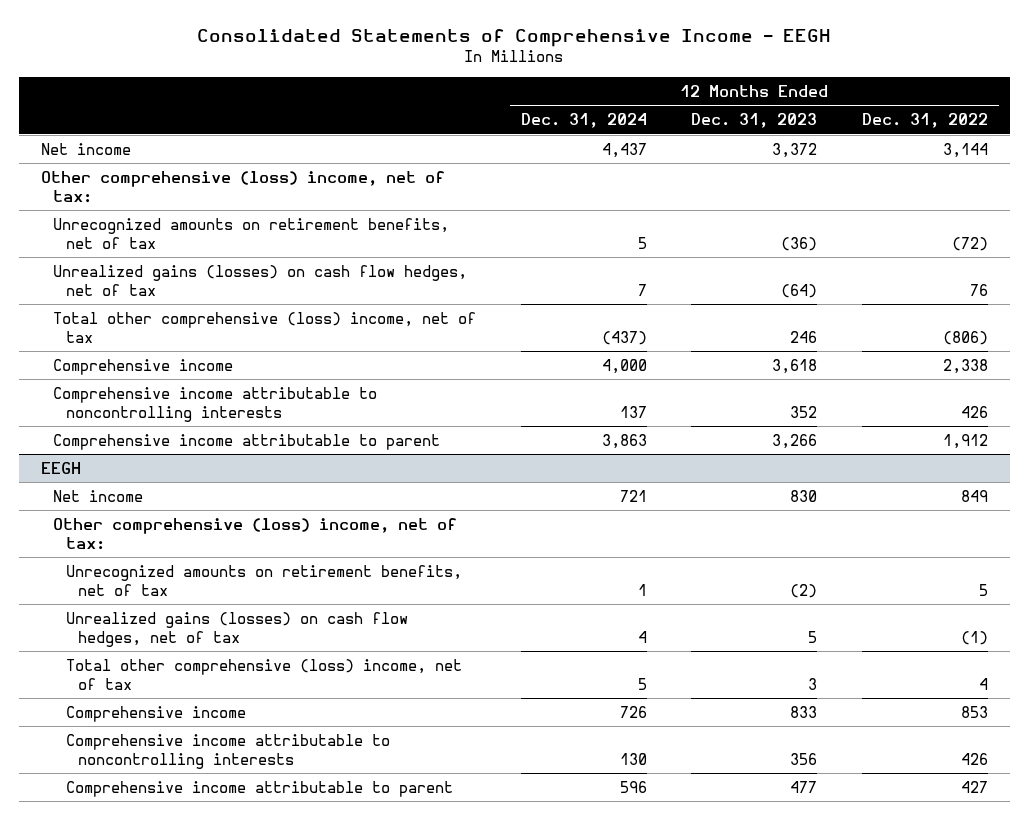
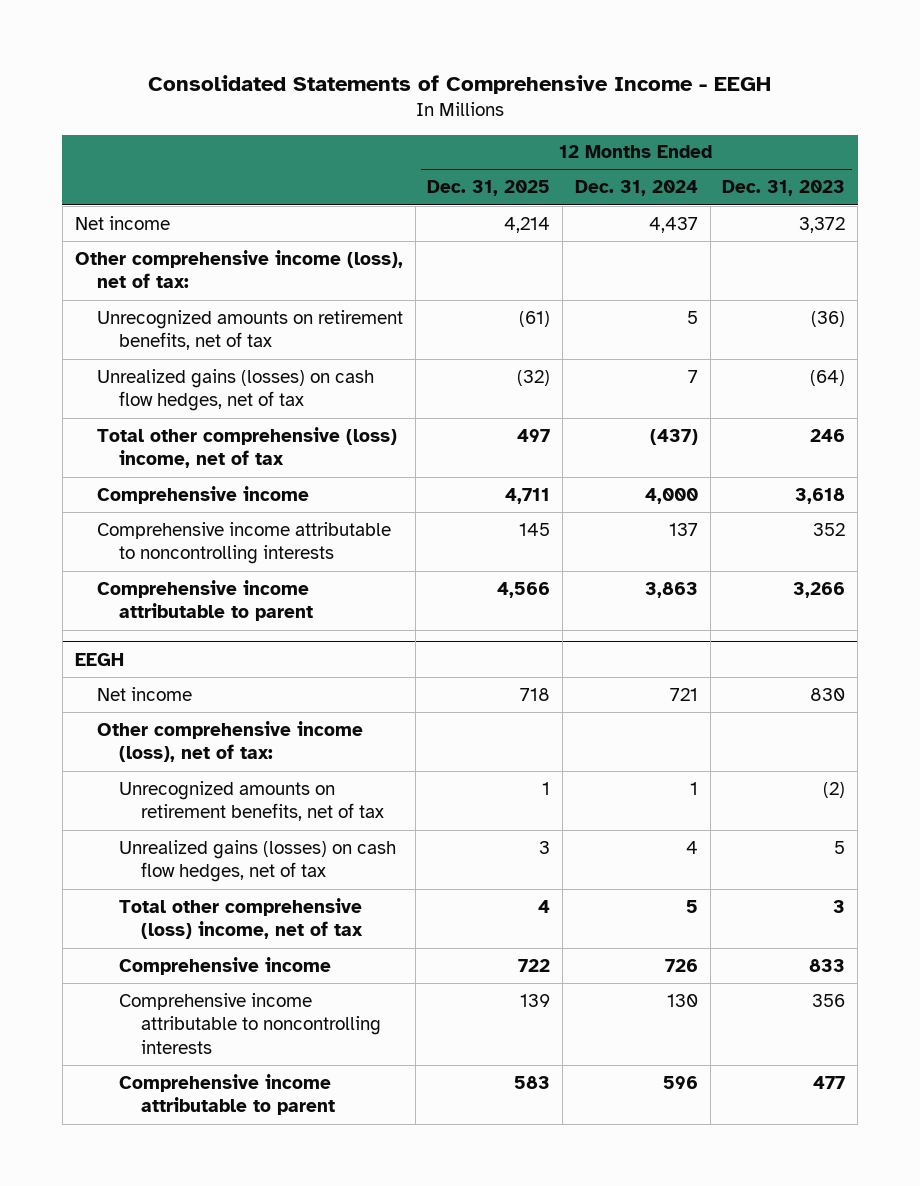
[861,113,988,129] Dec. 31, 2022 -> none
none -> [427,180,551,197] Dec. 31, 2025
[41,170,446,204] Other comprehensive (loss) income, net of tax: -> [74,249,403,289] Other comprehensive income (loss), net of tax:
[53,517,458,551] Other comprehensive (loss) income, net of tax: -> [96,720,363,763] Other comprehensive income (loss), net of tax:

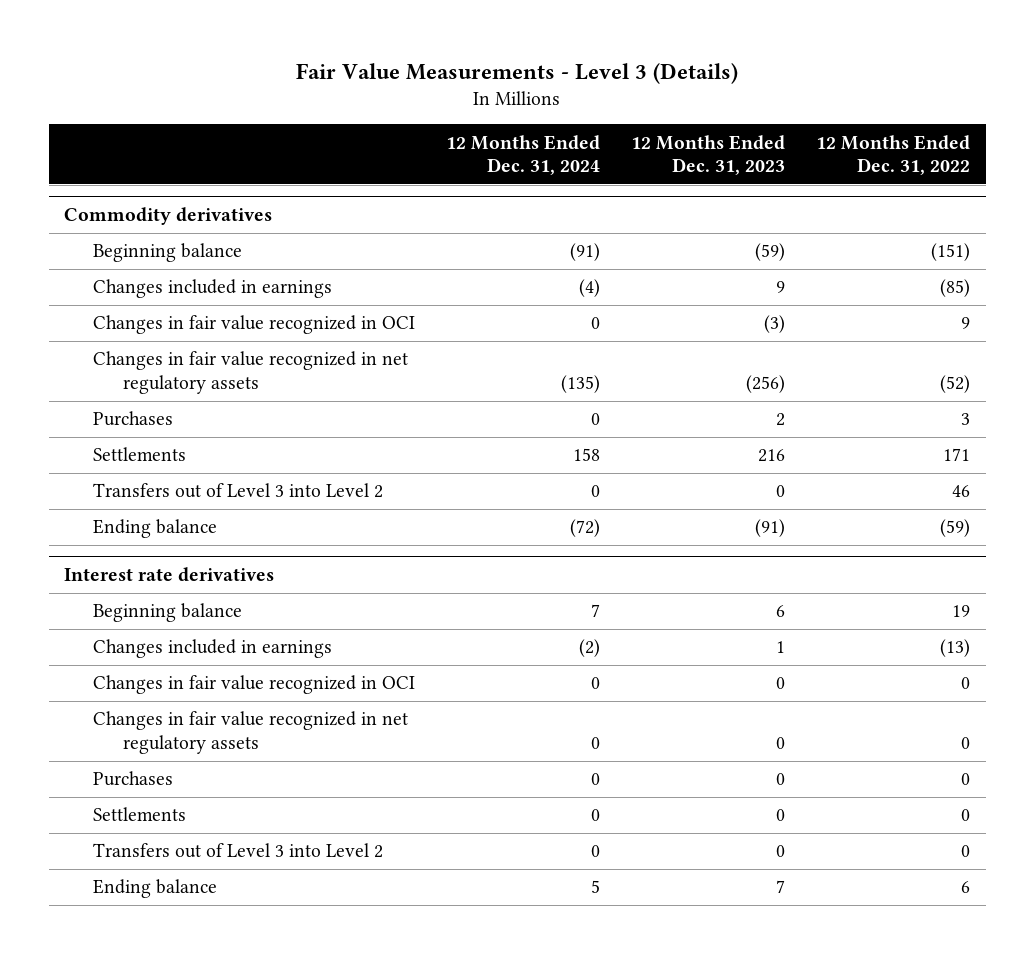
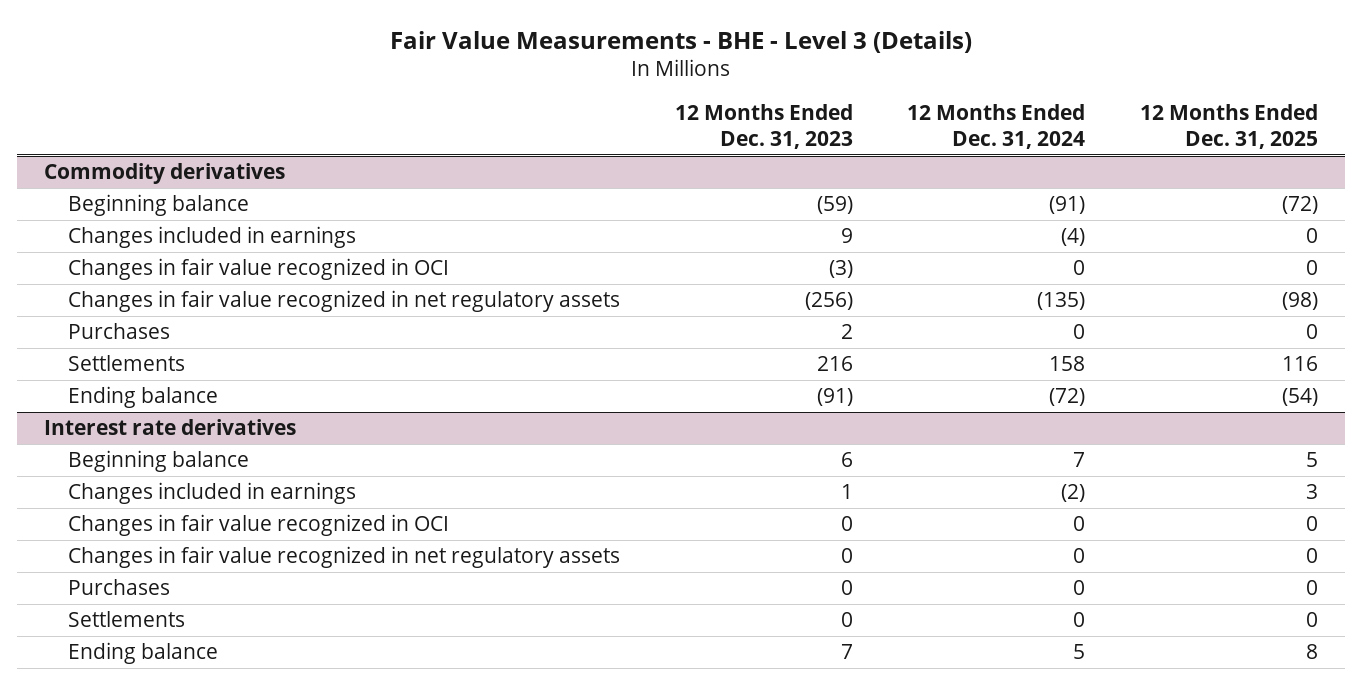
[296,62,739,84] Fair Value Measurements - Level 3 (Details) -> [389,30,972,53] Fair Value Measurements - BHE - Level 3 (Details)
[816,134,971,175] 12 Months Ended Dec. 31, 2022 -> none
none -> [1139,104,1318,149] 12 Months Ended Dec. 31, 2025
[93,483,384,499] Transfers out of Level 3 into Level 2 -> none
[93,843,384,859] Transfers out of Level 3 into Level 2 -> none

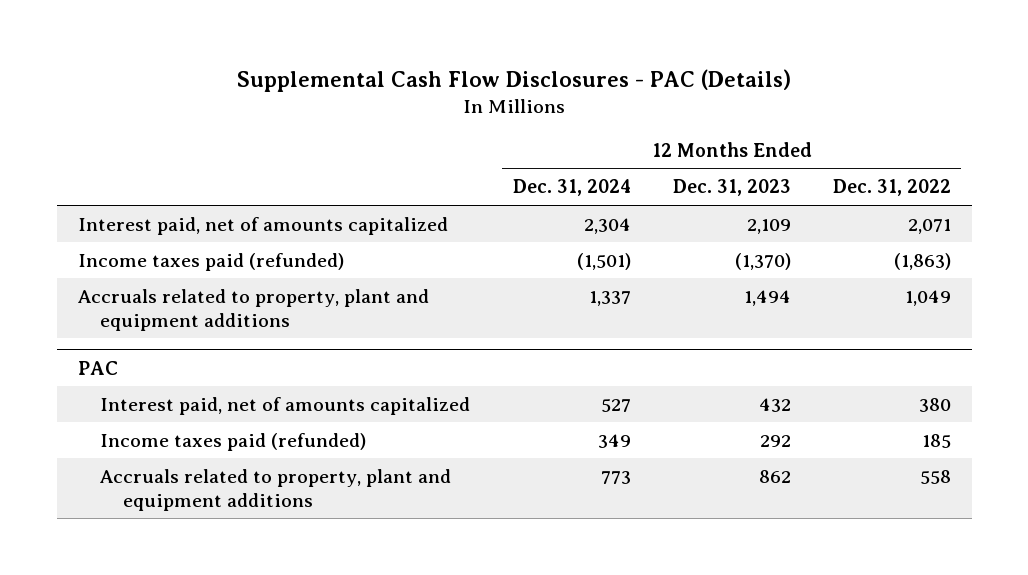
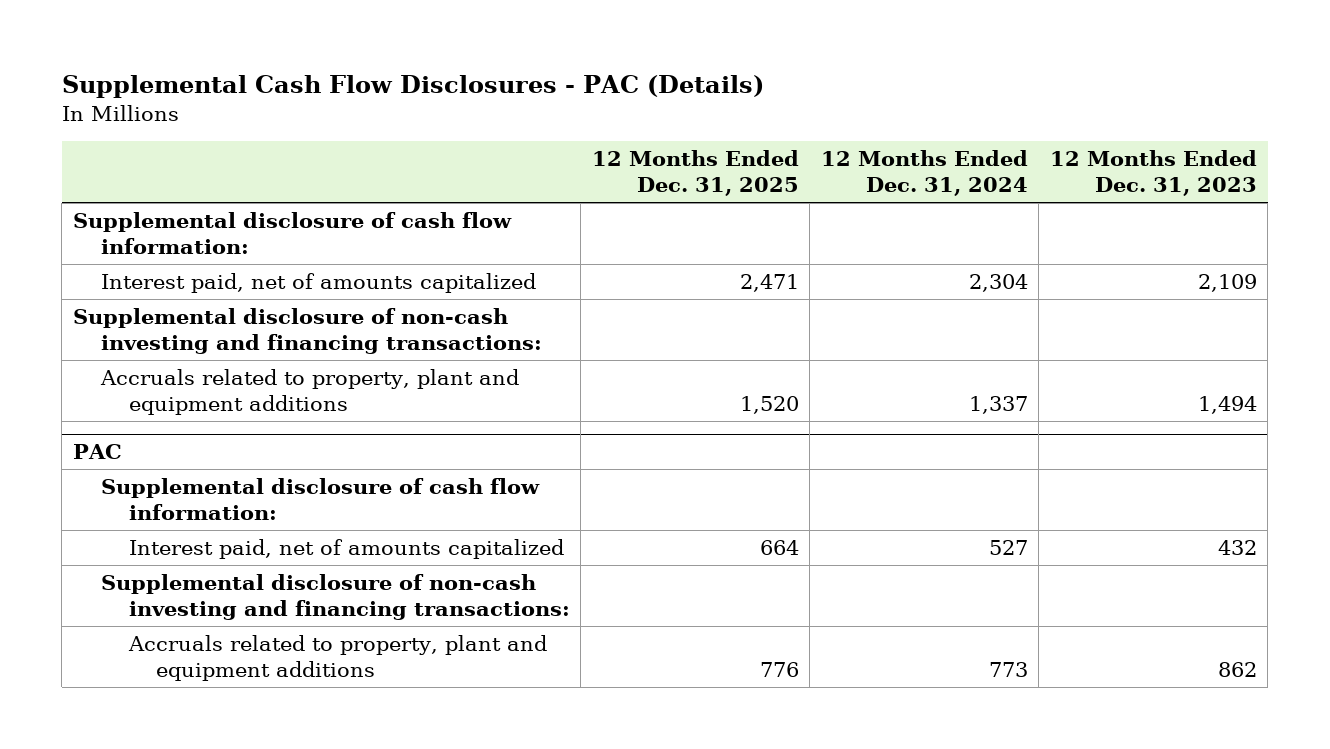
[832,179,951,197] Dec. 31, 2022 -> none
none -> [591,150,799,197] 12 Months Ended Dec. 31, 2025
none -> [72,211,512,254] Supplemental disclosure of cash flow information:
[77,252,344,271] Income taxes paid (refunded) -> none
none -> [72,307,542,354] Supplemental disclosure of non-cash investing and financing transactions:
none -> [100,477,540,520] Supplemental disclosure of cash flow information:
[100,432,367,451] Income taxes paid (refunded) -> none
none -> [100,573,570,620] Supplemental disclosure of non-cash investing and financing transactions:

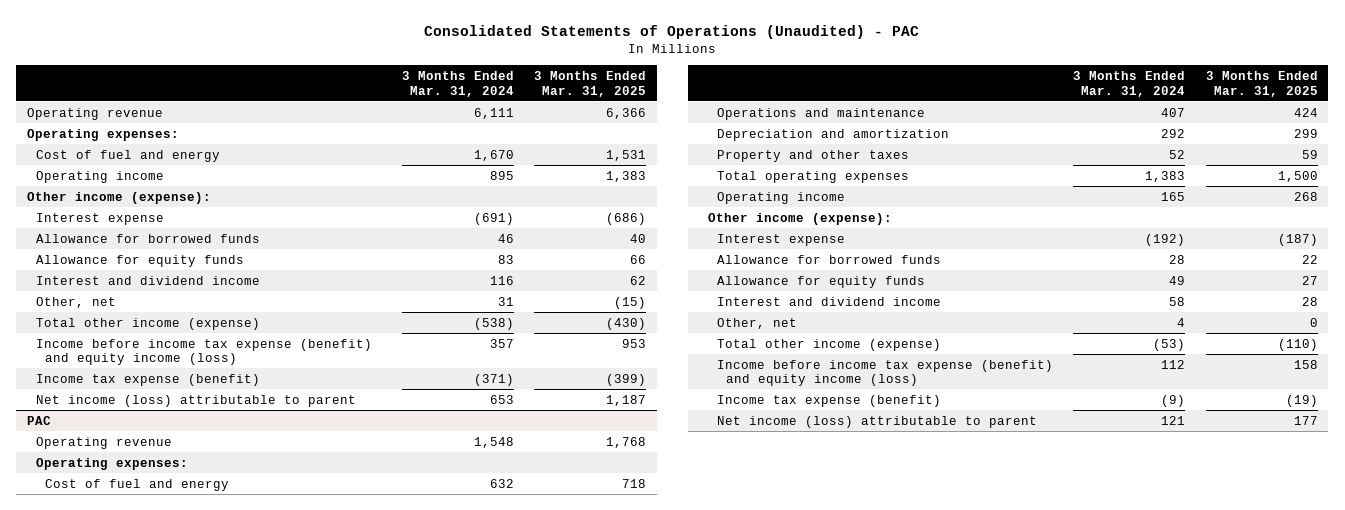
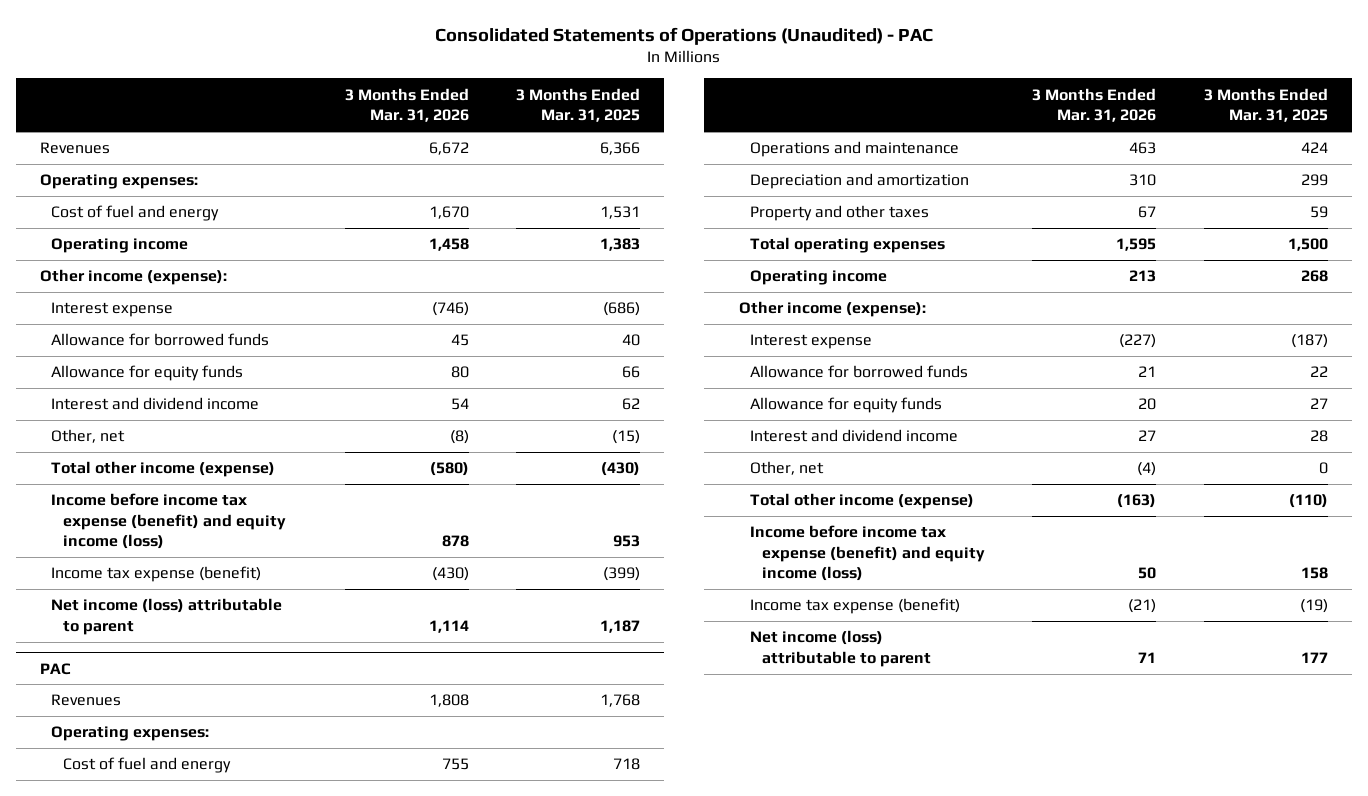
[401,71,514,97] 3 Months Ended Mar. 31, 2024 -> none
none -> [344,87,469,123] 3 Months Ended Mar. 31, 2026
[26,107,163,120] Operating revenue -> [39,142,110,155] Revenues
[35,436,172,449] Operating revenue -> [51,694,122,707] Revenues

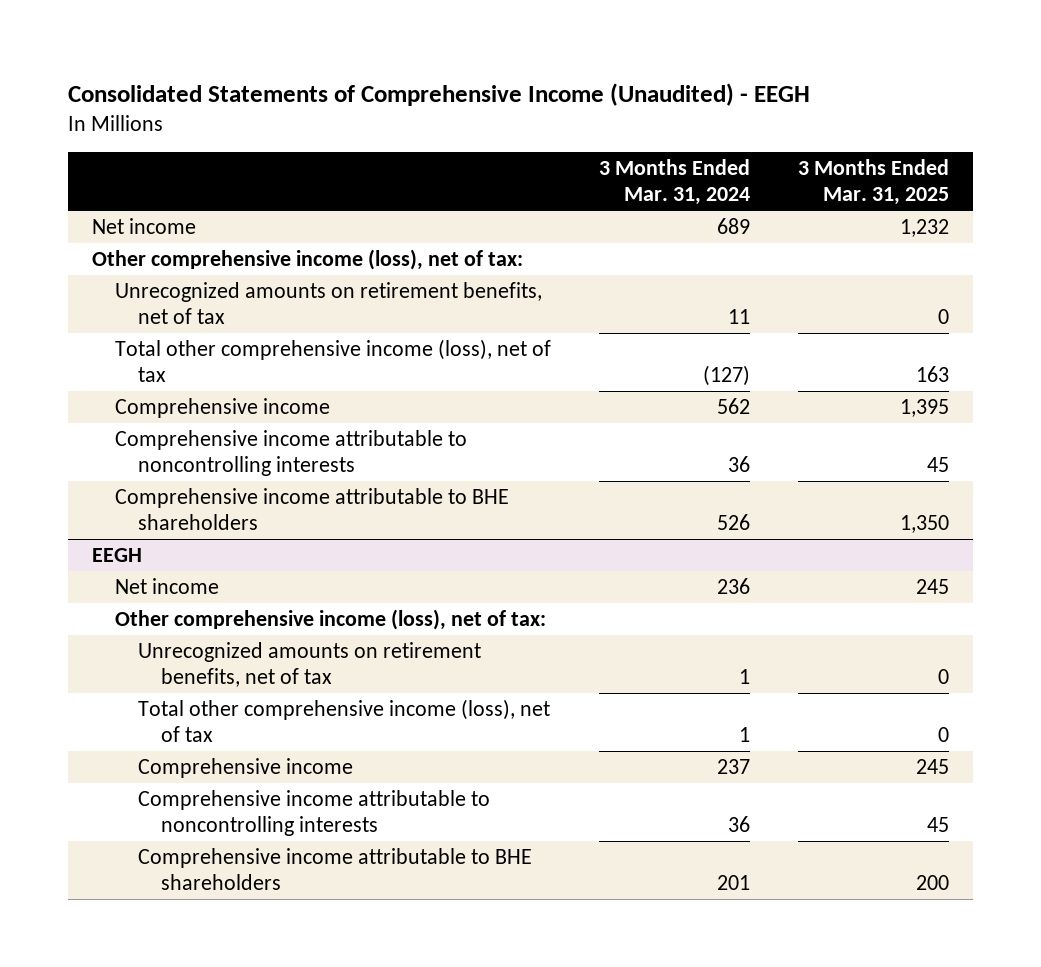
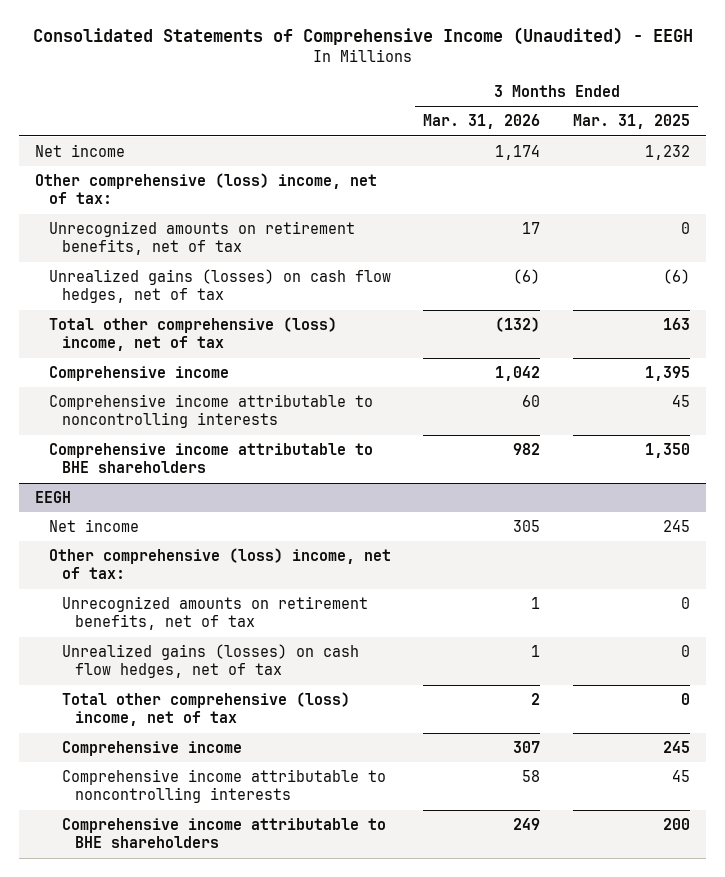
[599,159,751,206] 3 Months Ended Mar. 31, 2024 -> none
none -> [423,114,541,130] Mar. 31, 2026
[91,249,523,271] Other comprehensive income (loss), net of tax: -> [35,173,378,205] Other comprehensive (loss) income, net of tax:
none -> [48,269,391,304] Unrealized gains (losses) on cash flow hedges, net of tax
[114,339,551,383] Total other comprehensive income (loss), net of tax -> [48,317,337,352] Total other comprehensive (loss) income, net of tax
[114,609,546,631] Other comprehensive income (loss), net of tax: -> [48,548,391,580] Other comprehensive (loss) income, net of tax:
none -> [62,644,360,679] Unrealized gains (losses) on cash flow hedges, net of tax
[137,699,550,743] Total other comprehensive income (loss), net of tax -> [62,692,351,727] Total other comprehensive (loss) income, net of tax

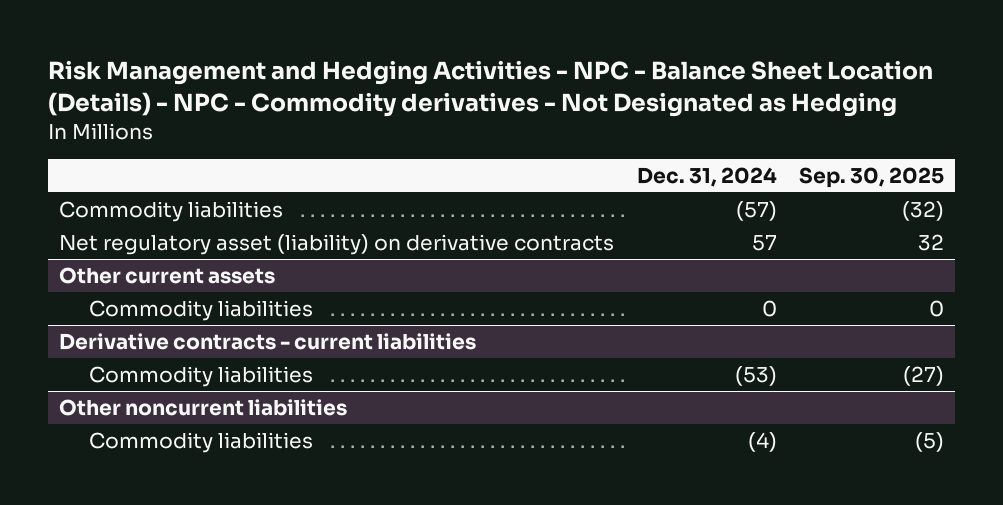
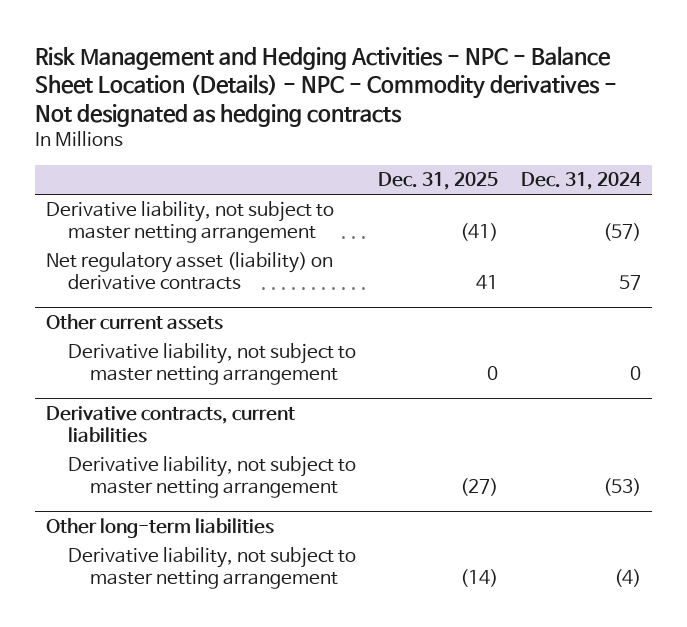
[47,60,933,118] Risk Management and Hedging Activities - NPC - Balance Sheet Location (Details) - NPC - Commodity derivatives - Not Designated as Hedging -> [34,45,617,128] Risk Management and Hedging Activities - NPC - Balance Sheet Location (Details) - NPC - Commodity derivatives - Not designated as hedging contracts
[799,166,945,188] Sep. 30, 2025 -> none
none -> [378,172,499,191] Dec. 31, 2025
[59,200,284,222] Commodity liabilities -> [45,201,334,244] Derivative liability, not subject to master netting arrangement
[89,299,314,321] Commodity liabilities -> [68,343,357,386] Derivative liability, not subject to master netting arrangement
[59,332,477,350] Derivative contracts - current liabilities -> [45,406,295,444] Derivative contracts, current liabilities
[89,365,314,387] Commodity liabilities -> [68,456,357,499] Derivative liability, not subject to master netting arrangement
[59,398,348,416] Other noncurrent liabilities -> [45,518,274,539] Other long-term liabilities
[89,431,314,453] Commodity liabilities -> [68,547,357,590] Derivative liability, not subject to master netting arrangement

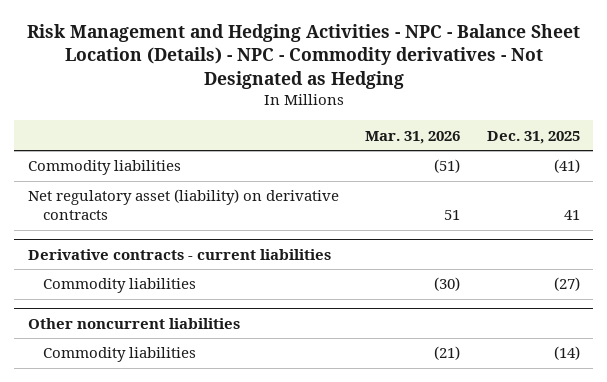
[34,45,617,128] Risk Management and Hedging Activities - NPC - Balance Sheet Location (Details) - NPC - Commodity derivatives - Not designated as hedging contracts -> [26,23,580,89] Risk Management and Hedging Activities - NPC - Balance Sheet Location (Details) - NPC - Commodity derivatives - Not Designated as Hedging
[520,172,642,191] Dec. 31, 2024 -> none
none -> [365,130,461,144] Mar. 31, 2026
[45,201,334,244] Derivative liability, not subject to master netting arrangement -> [27,160,181,176] Commodity liabilities
[68,343,357,386] Derivative liability, not subject to master netting arrangement -> none
[68,456,357,499] Derivative liability, not subject to master netting arrangement -> none
[45,518,274,539] Other long-term liabilities -> none
[68,547,357,590] Derivative liability, not subject to master netting arrangement -> none
[45,314,223,331] Other current assets -> [27,248,331,260] Derivative contracts - current liabilities
none -> [43,278,197,294] Commodity liabilities
[45,406,295,444] Derivative contracts, current liabilities -> [27,317,240,329] Other noncurrent liabilities
none -> [43,347,197,363] Commodity liabilities

